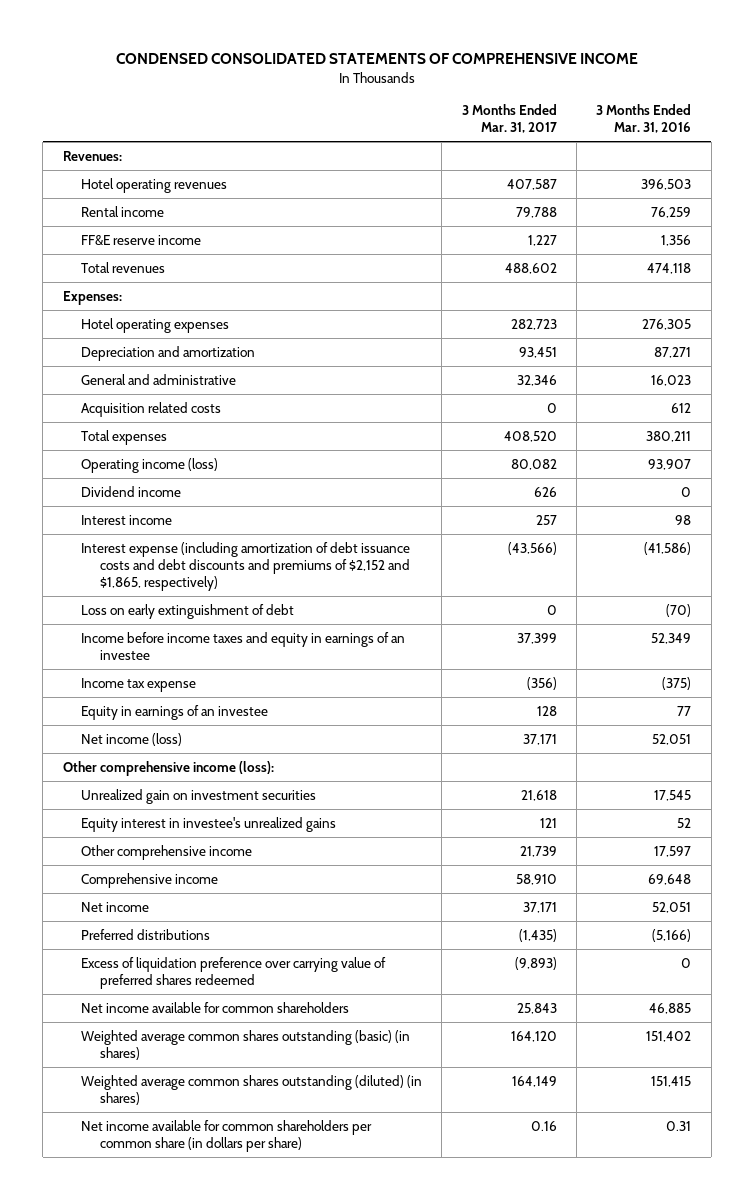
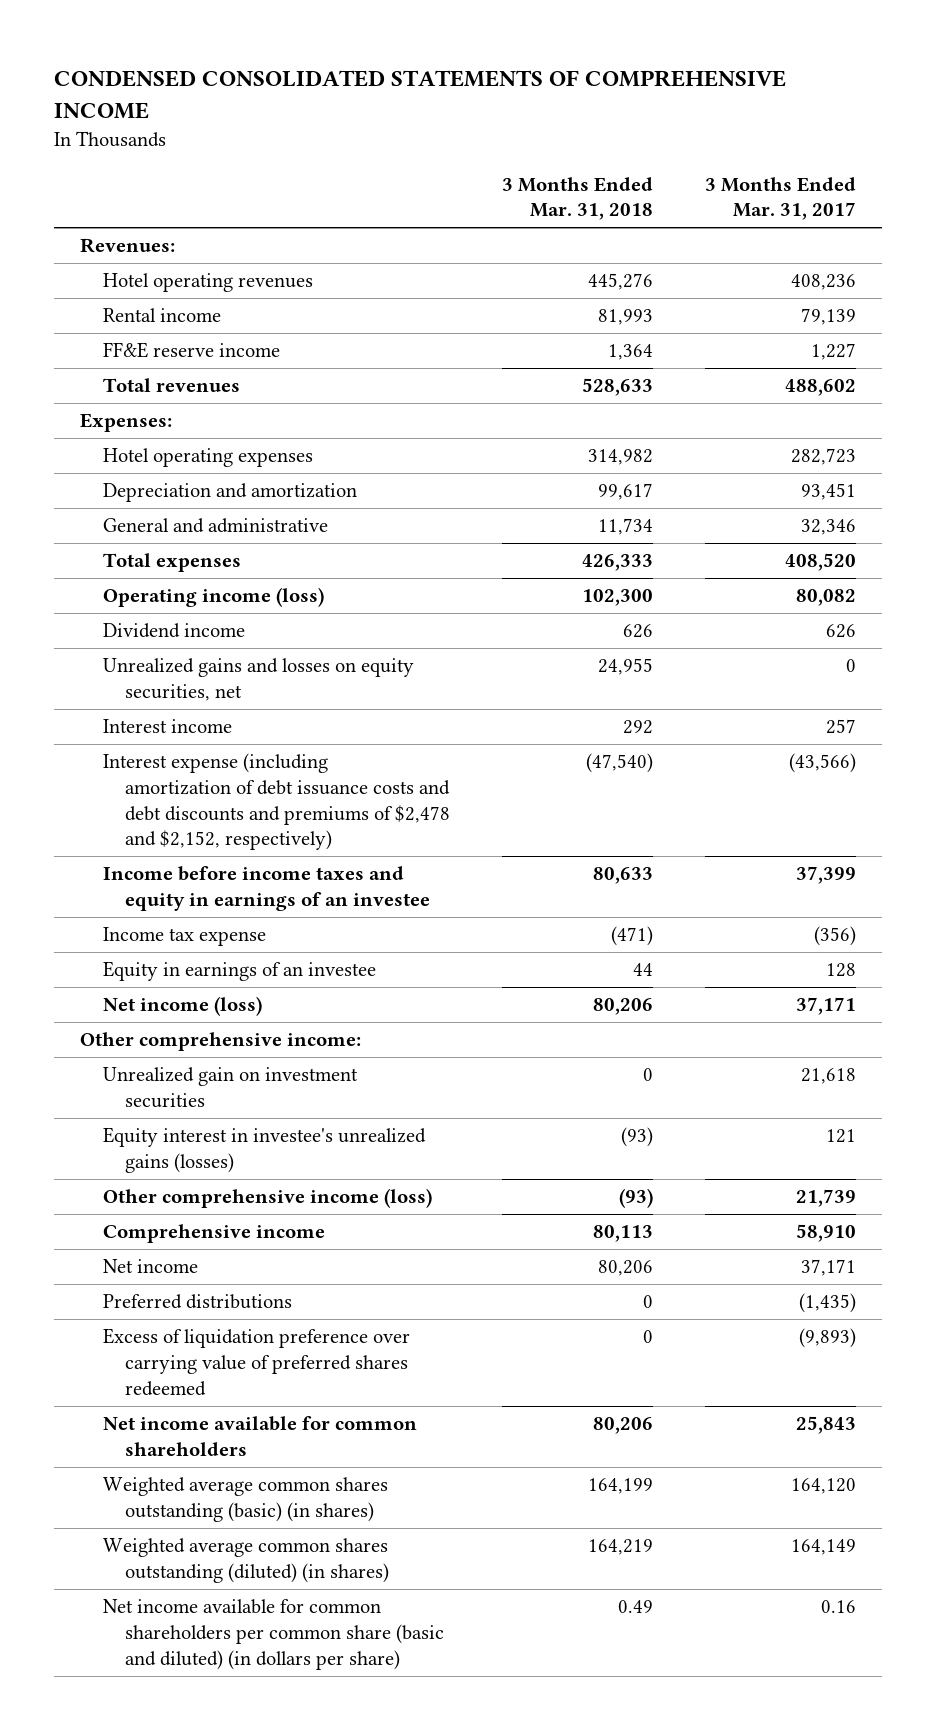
[596,103,692,134] 3 Months Ended Mar. 31, 2016 -> none
none -> [502,176,654,221] 3 Months Ended Mar. 31, 2018
[506,178,557,190] 407,587 -> [790,274,856,291] 408,236
[515,206,557,218] 79,788 -> [800,308,856,326] 79,139
[81,401,222,417] Acquisition related costs -> none
none -> [102,658,414,702] Unrealized gains and losses on equity securities, net
[81,603,295,619] Loss on early extinguishment of debt -> none
[81,541,411,592] Interest expense (including amortization of debt issuance costs and debt discounts and premiums of $2,152 and $1,865, respectively) -> [102,753,451,851] Interest expense (including amortization of debt issuance costs and debt discounts and premiums of $2,478 and $2,152, respectively)
[62,760,274,776] Other comprehensive income (loss): -> [80,1032,362,1052] Other comprehensive income:
[81,816,337,832] Equity interest in investee's unrealized gains -> [102,1127,426,1174] Equity interest in investee's unrealized gains (losses)
[81,844,253,860] Other comprehensive income -> [102,1188,432,1209] Other comprehensive income (loss)
[81,1119,373,1152] Net income available for common shareholders per common share (in dollars per share) -> [102,1599,445,1670] Net income available for common shareholders per common share (basic and diluted) (in dollars per share)

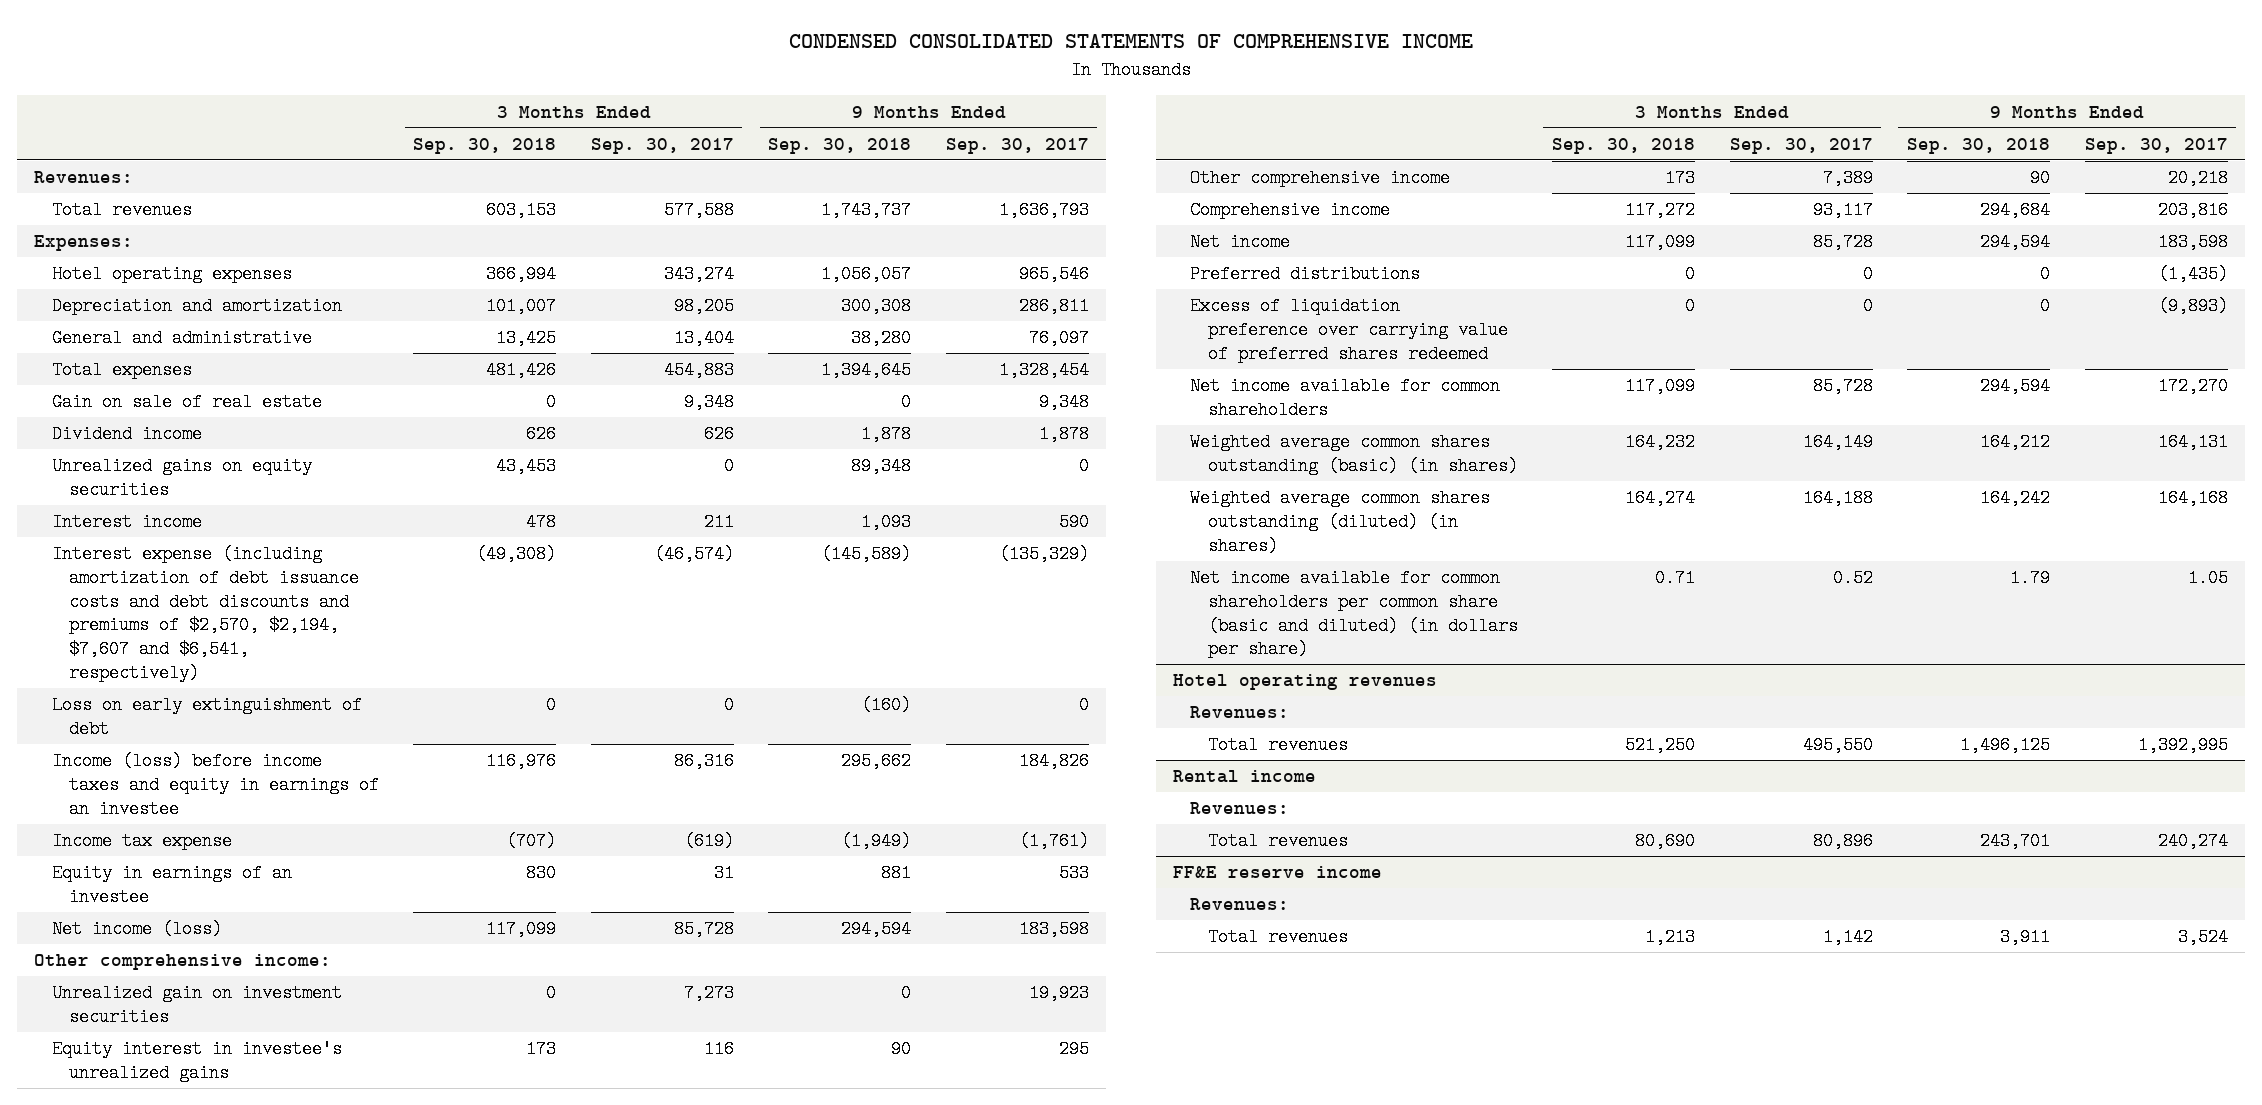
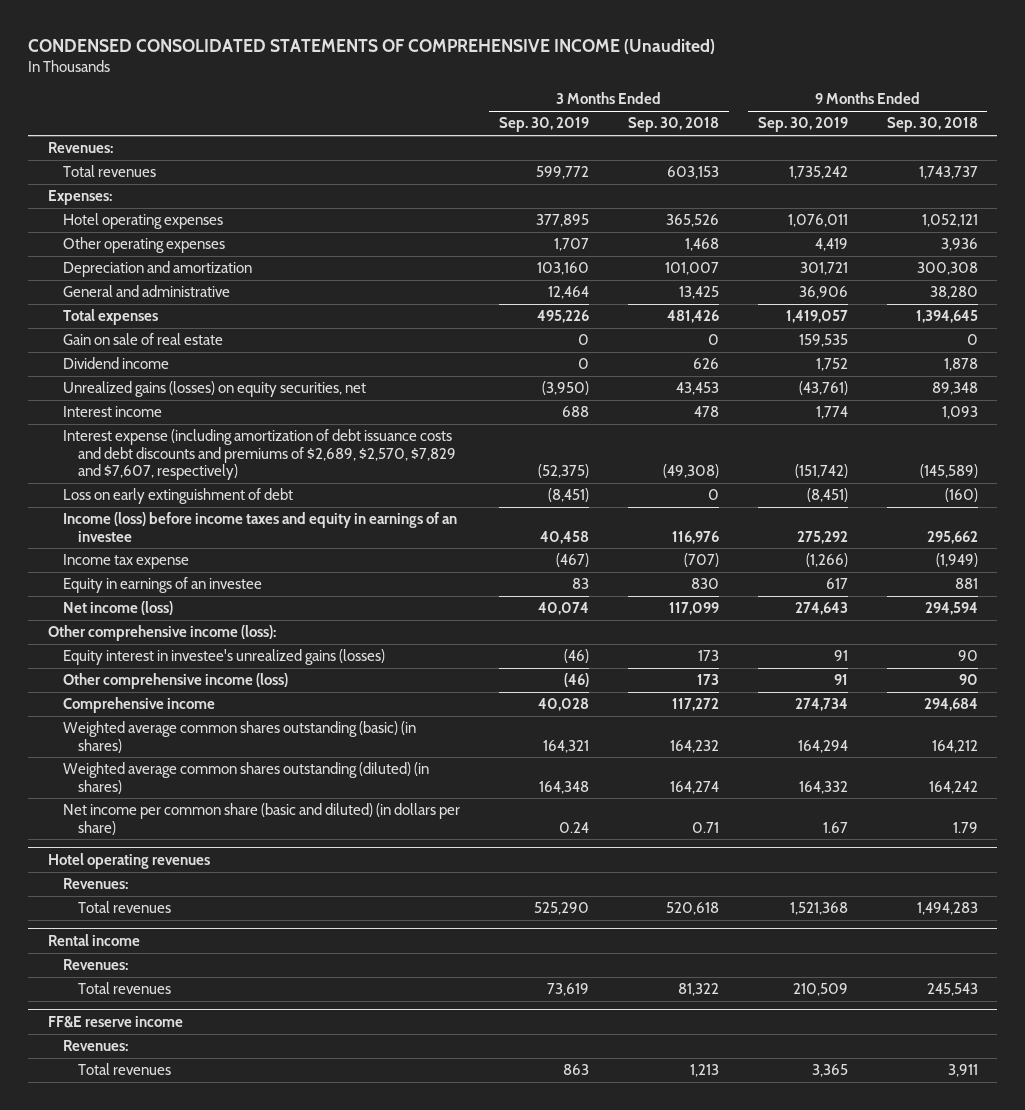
[789,34,1474,49] CONDENSED CONSOLIDATED STATEMENTS OF COMPREHENSIVE INCOME -> [28,38,716,54] CONDENSED CONSOLIDATED STATEMENTS OF COMPREHENSIVE INCOME (Unaudited)
[590,137,734,154] Sep. 30, 2017 -> none
[945,137,1089,154] Sep. 30, 2017 -> none
none -> [498,117,589,133] Sep. 30, 2019
none -> [757,117,848,133] Sep. 30, 2019
[486,265,557,284] 366,994 -> [665,214,719,228] 365,526
[821,265,912,284] 1,056,057 -> [921,214,978,228] 1,052,121
none -> [62,237,225,254] Other operating expenses
[51,457,312,499] Unrealized gains on equity securities -> [62,381,366,398] Unrealized gains (losses) on equity securities, net
[51,545,359,682] Interest expense (including amortization of debt issuance costs and debt discounts and premiums of $2,570, $2,194, $7,607 and $6,541, respectively) -> [62,429,457,481] Interest expense (including amortization of debt issuance costs and debt discounts and premiums of $2,689, $2,570, $7,829 and $7,607, respectively)
[51,984,342,1026] Unrealized gain on investment securities -> none
[34,954,332,971] Other comprehensive income: -> [47,625,276,642] Other comprehensive income (loss):
[51,1040,342,1082] Equity interest in investee's unrealized gains -> [62,649,385,666] Equity interest in investee's unrealized gains (losses)
[1190,169,1451,188] Other comprehensive income -> [62,673,288,690] Other comprehensive income (loss)
[1190,233,1291,252] Net income -> none
[1190,265,1421,284] Preferred distributions -> none
[1190,297,1508,363] Excess of liquidation preference over carrying value of preferred shares redeemed -> none
[1190,377,1501,419] Net income available for common shareholders -> none
[1190,569,1518,659] Net income available for common shareholders per common share (basic and diluted) (in dollars per share) -> [62,803,460,835] Net income per common share (basic and diluted) (in dollars per share)
[1625,736,1696,755] 521,250 -> [665,902,719,916] 520,618
[1960,736,2051,755] 1,496,125 -> [916,902,978,916] 1,494,283
[1635,832,1696,851] 80,690 -> [677,983,719,997] 81,322
[1980,832,2051,851] 243,701 -> [926,983,978,997] 245,543

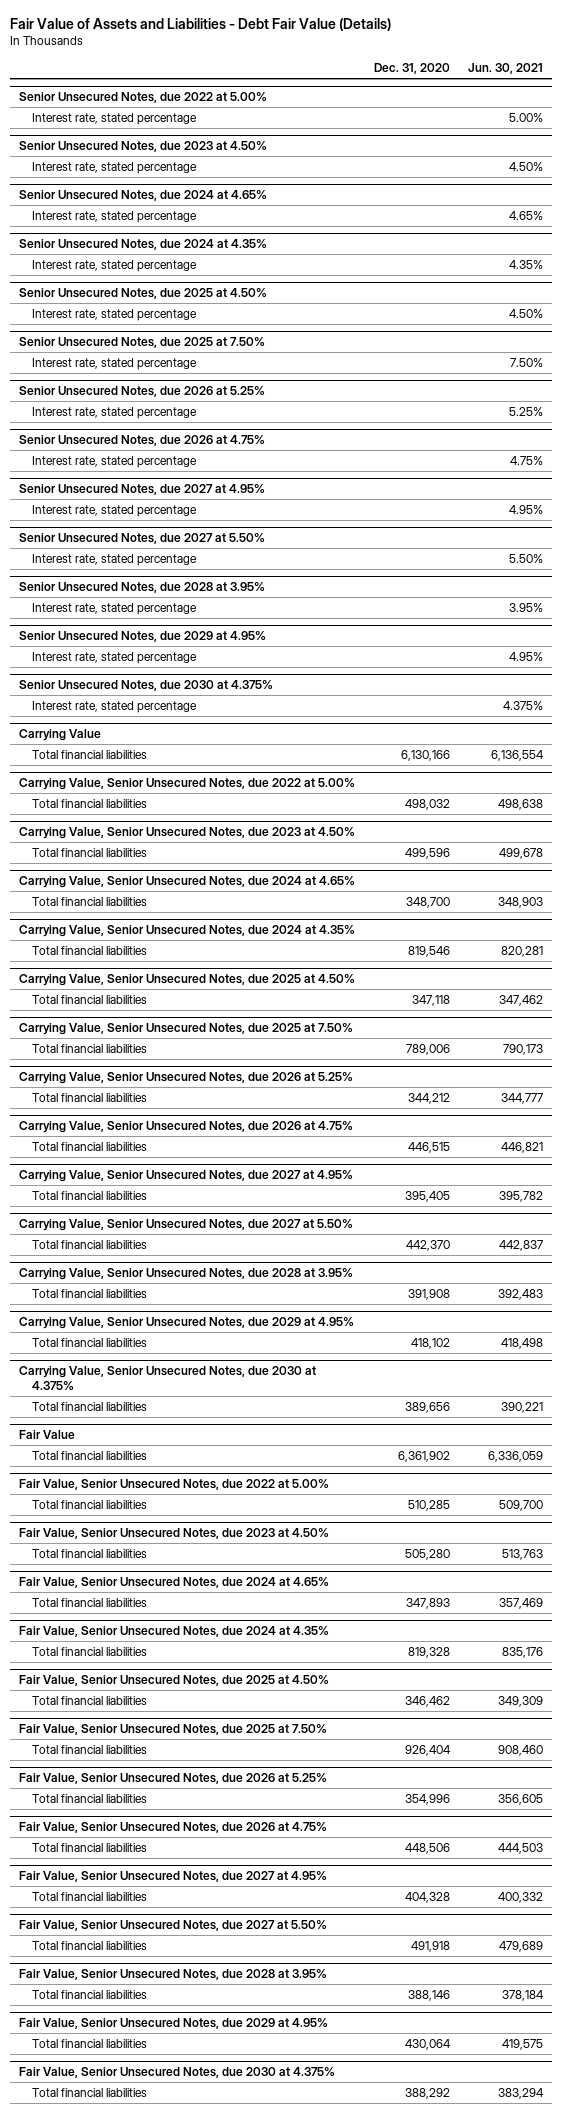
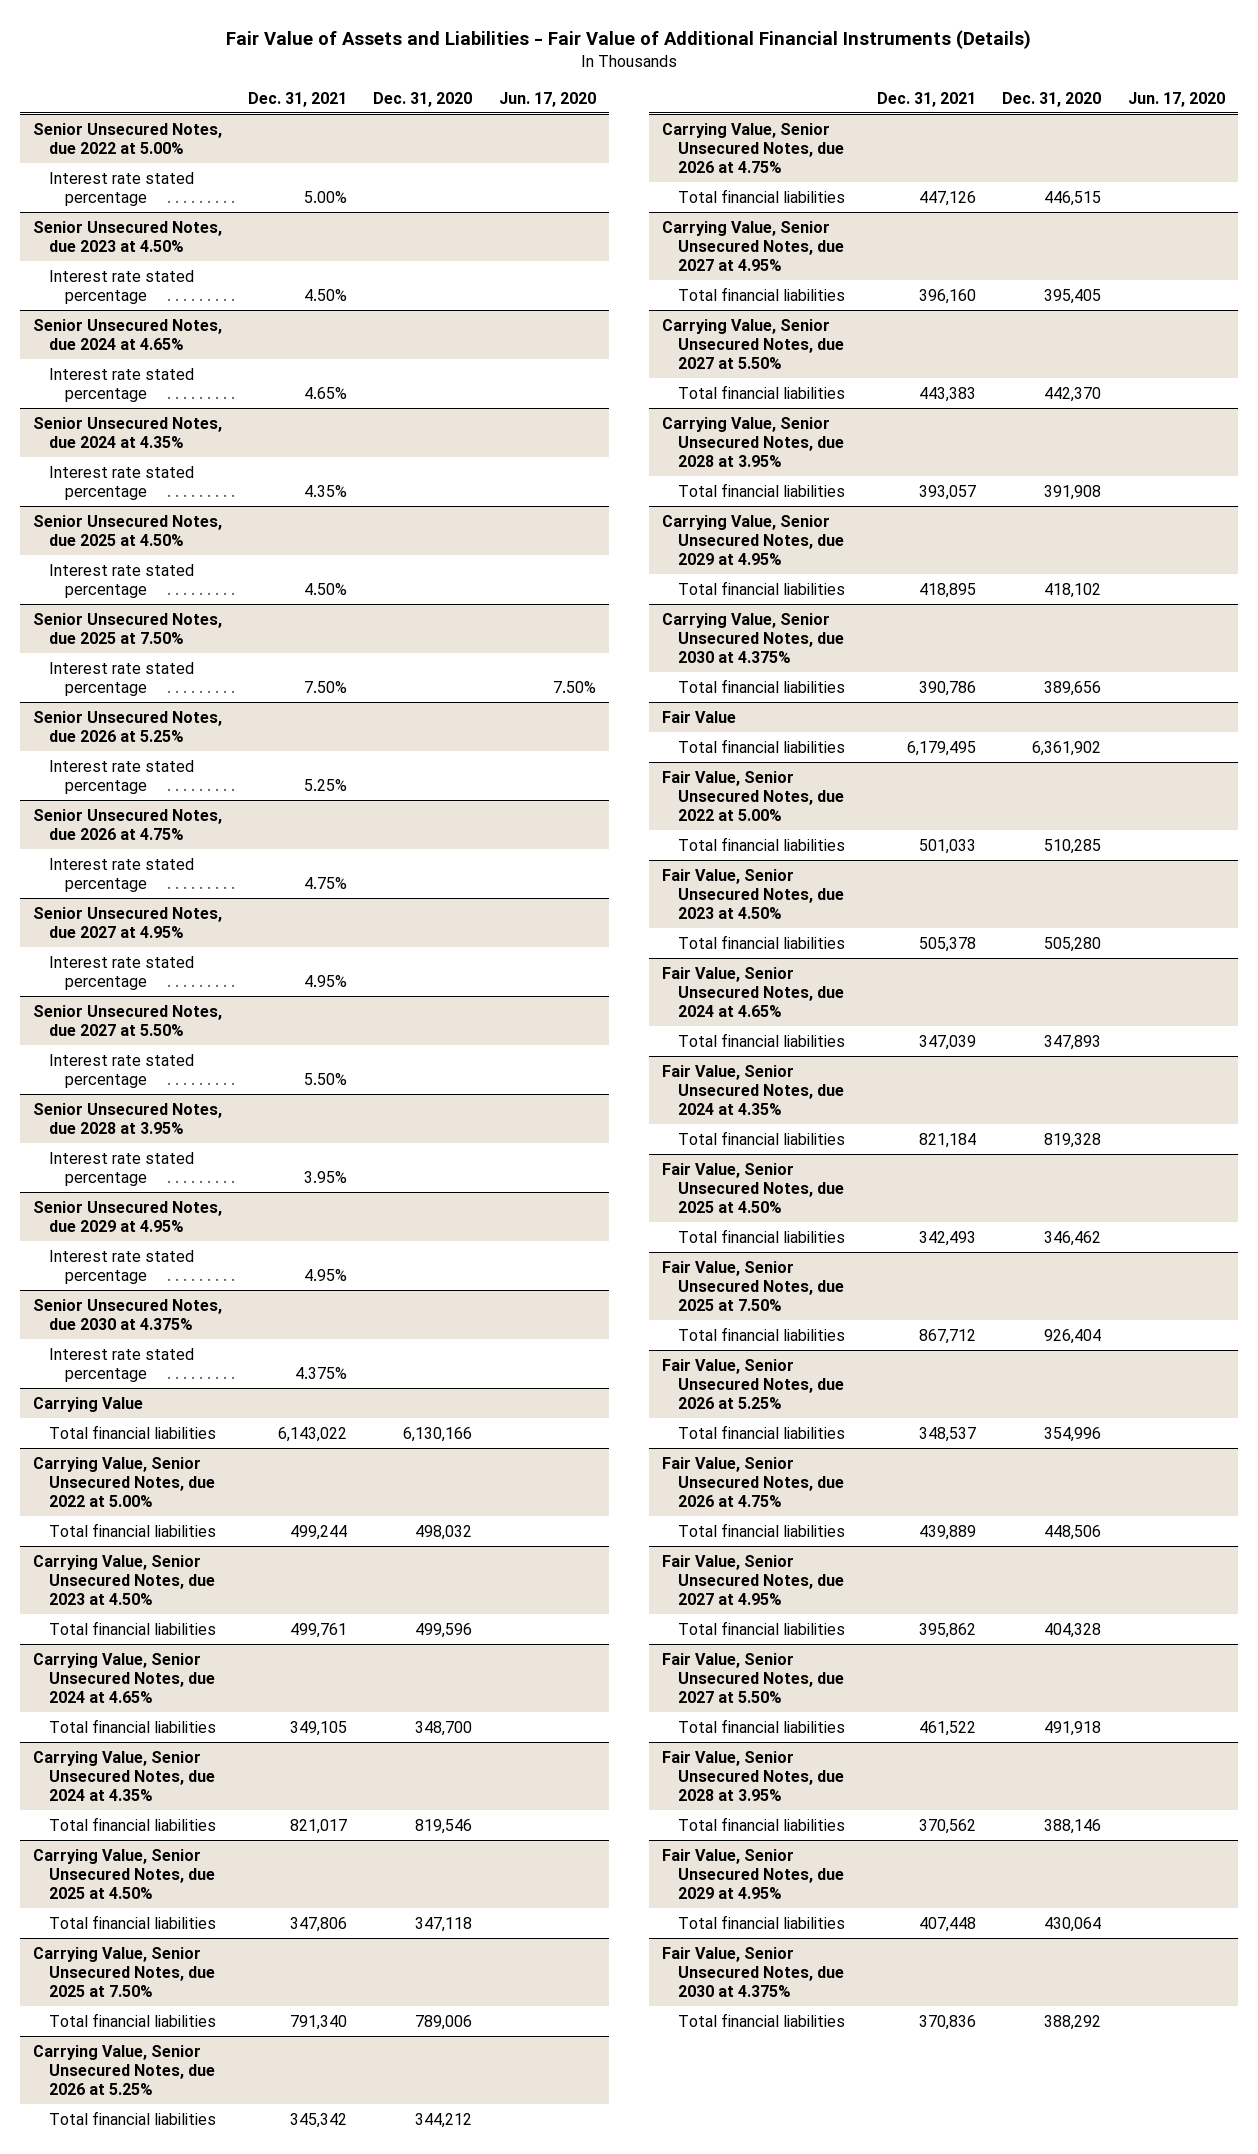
[9,17,391,31] Fair Value of Assets and Liabilities - Debt Fair Value (Details) -> [225,30,1031,50] Fair Value of Assets and Liabilities - Fair Value of Additional Financial Instruments (Details)
[468,63,544,75] Jun. 30, 2021 -> none
none -> [248,91,348,107] Dec. 31, 2021
none -> [498,91,596,107] Jun. 17, 2020
[31,112,197,125] Interest rate, stated percentage -> [49,171,195,206] Interest rate stated percentage
[31,161,197,174] Interest rate, stated percentage -> [49,269,195,304] Interest rate stated percentage
[31,210,197,223] Interest rate, stated percentage -> [49,367,195,402] Interest rate stated percentage
[31,259,197,272] Interest rate, stated percentage -> [49,465,195,500] Interest rate stated percentage
[31,308,197,321] Interest rate, stated percentage -> [49,563,195,598] Interest rate stated percentage
[31,357,197,370] Interest rate, stated percentage -> [49,661,195,696] Interest rate stated percentage
[31,406,197,419] Interest rate, stated percentage -> [49,759,195,794] Interest rate stated percentage
[31,455,197,468] Interest rate, stated percentage -> [49,857,195,892] Interest rate stated percentage
[31,504,197,517] Interest rate, stated percentage -> [49,955,195,990] Interest rate stated percentage
[31,553,197,566] Interest rate, stated percentage -> [49,1053,195,1088] Interest rate stated percentage
[31,602,197,615] Interest rate, stated percentage -> [49,1151,195,1186] Interest rate stated percentage
[31,651,197,664] Interest rate, stated percentage -> [49,1249,195,1284] Interest rate stated percentage
[31,700,197,713] Interest rate, stated percentage -> [49,1347,195,1382] Interest rate stated percentage

